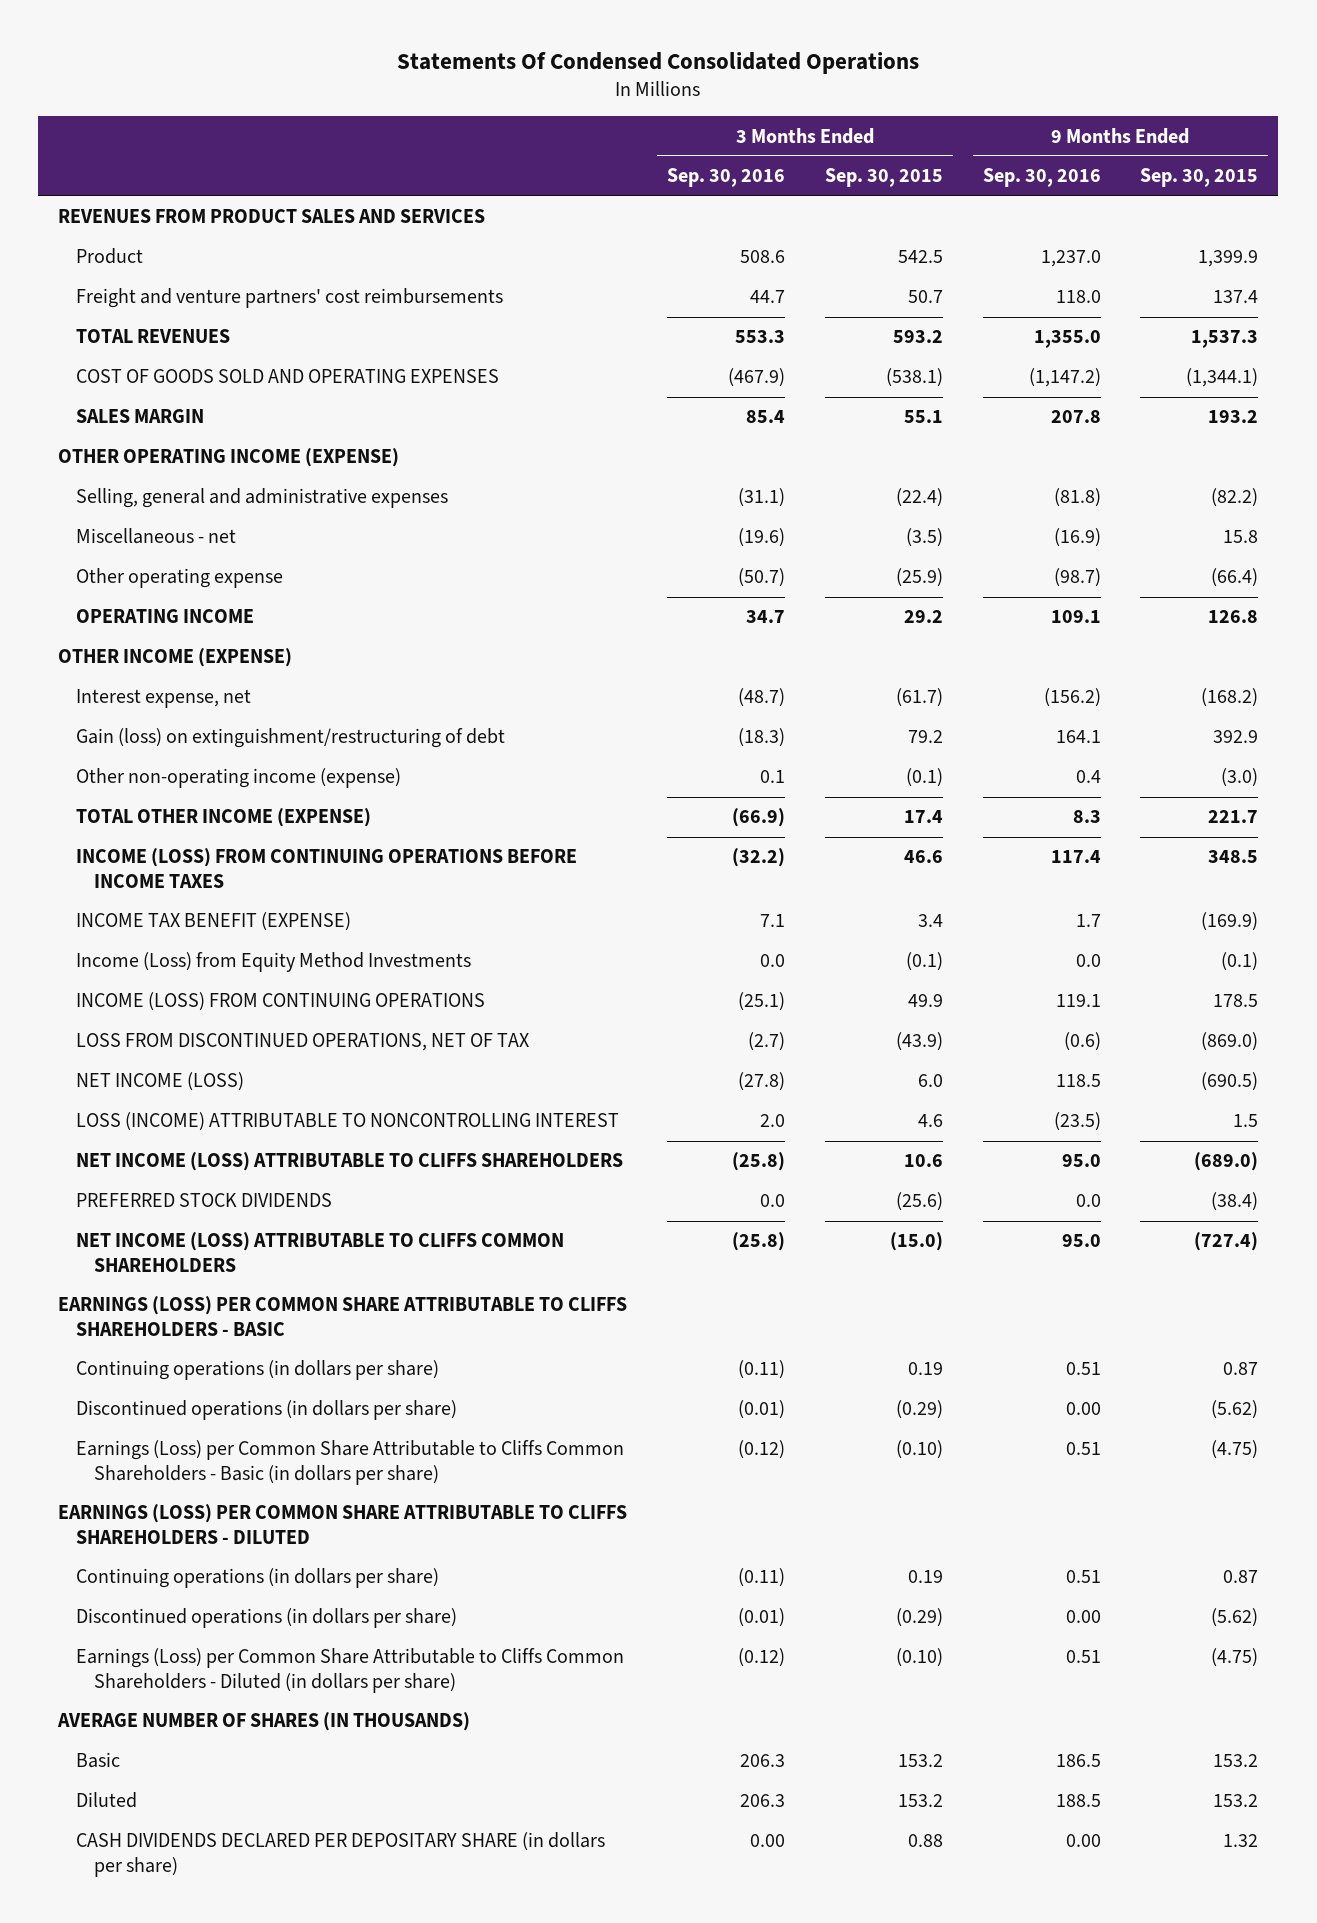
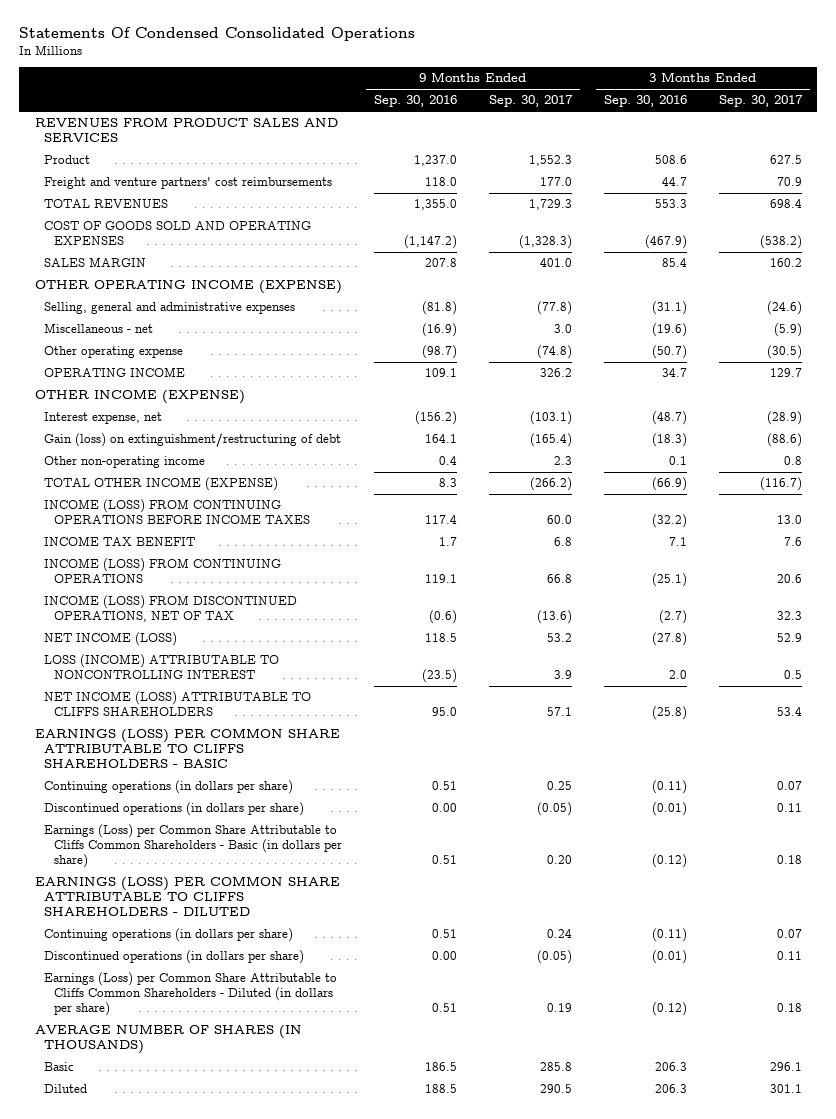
[824,168,943,188] Sep. 30, 2015 -> none
[1140,168,1259,188] Sep. 30, 2015 -> none
none -> [488,95,573,108] Sep. 30, 2017
none -> [718,95,803,108] Sep. 30, 2017
[76,768,402,789] Other non-operating income (expense) -> [44,456,206,469] Other non-operating income
[76,952,472,973] Income (Loss) from Equity Method Investments -> none
[76,912,352,932] INCOME TAX BENEFIT (EXPENSE) -> [44,536,196,547] INCOME TAX BENEFIT
[76,1033,530,1052] LOSS FROM DISCONTINUED OPERATIONS, NET OF TAX -> [44,595,298,623] INCOME (LOSS) FROM DISCONTINUED OPERATIONS, NET OF TAX
[76,1193,333,1208] PREFERRED STOCK DIVIDENDS -> none
[76,1232,565,1273] NET INCOME (LOSS) ATTRIBUTABLE TO CLIFFS COMMON SHAREHOLDERS -> none
[76,1832,606,1878] CASH DIVIDENDS DECLARED PER DEPOSITARY SHARE (in dollars per share) -> none

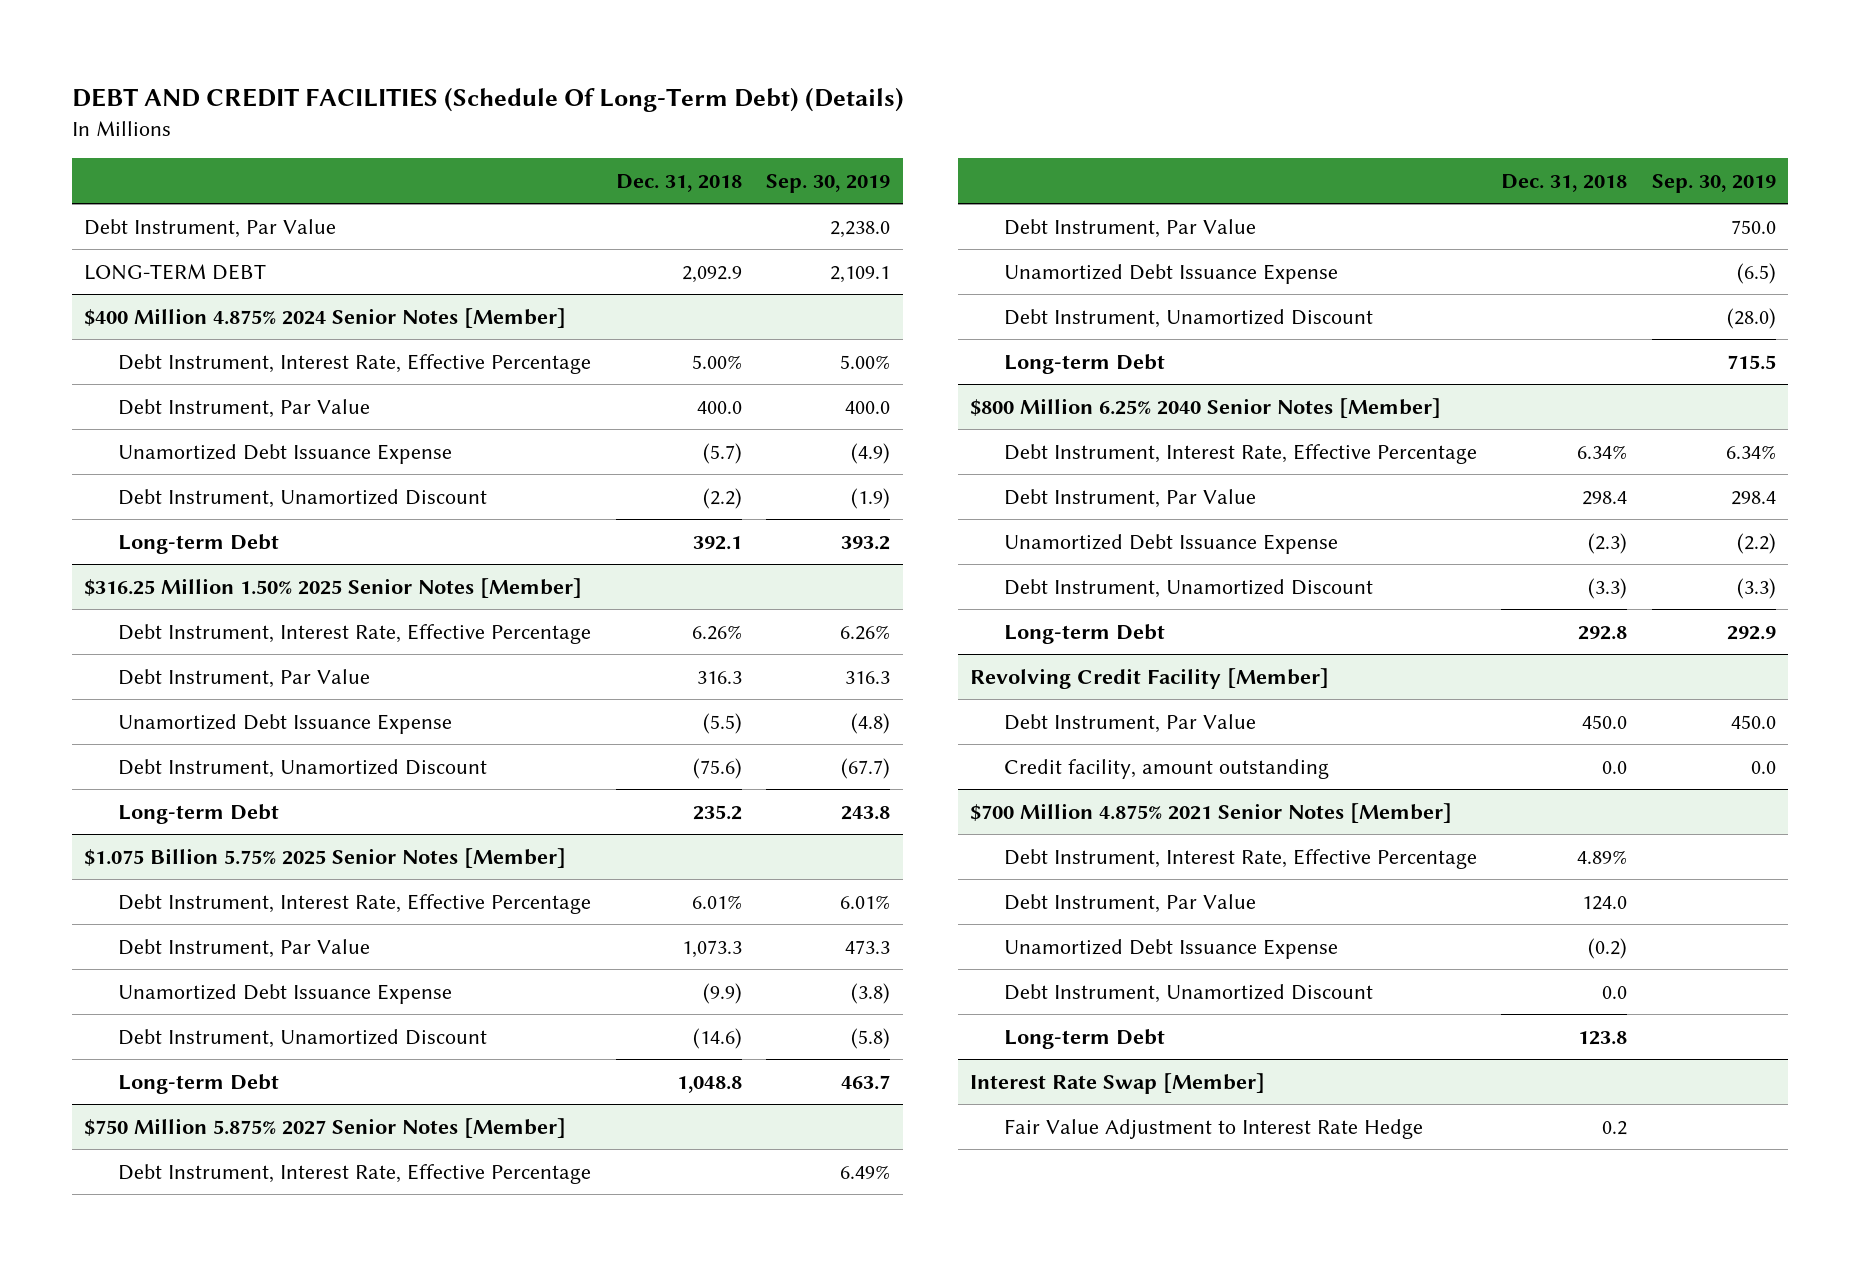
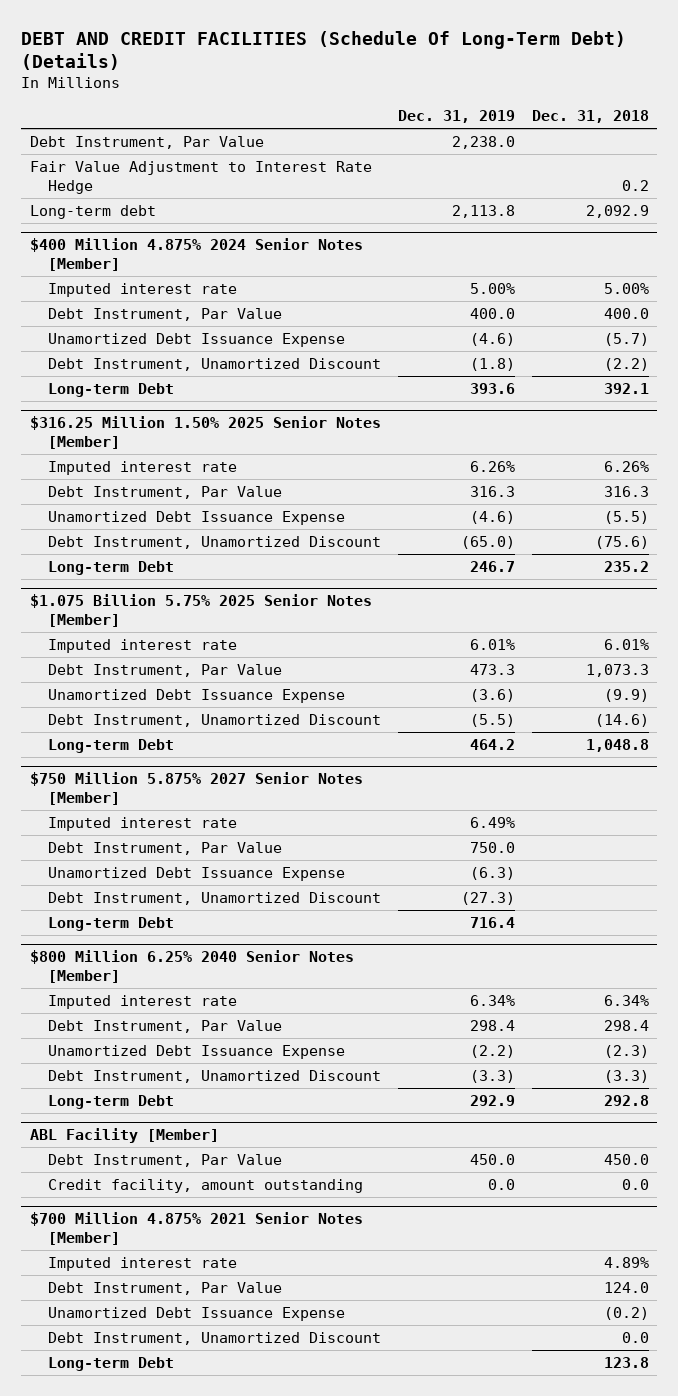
[766,173,891,193] Sep. 30, 2019 -> none
none -> [397,110,515,124] Dec. 31, 2019
none -> [29,160,372,194] Fair Value Adjustment to Interest Rate Hedge
[84,263,267,280] LONG-TERM DEBT -> [29,204,156,219] Long-term debt
[118,353,592,374] Debt Instrument, Interest Rate, Effective Percentage -> [47,282,237,297] Imputed interest rate
[118,623,592,644] Debt Instrument, Interest Rate, Effective Percentage -> [47,460,237,475] Imputed interest rate
[118,893,592,914] Debt Instrument, Interest Rate, Effective Percentage -> [47,638,237,653] Imputed interest rate
[118,1163,592,1184] Debt Instrument, Interest Rate, Effective Percentage -> [47,816,237,831] Imputed interest rate
[1003,443,1477,464] Debt Instrument, Interest Rate, Effective Percentage -> [47,994,237,1009] Imputed interest rate
[969,667,1329,689] Revolving Credit Facility [Member] -> [29,1128,219,1144] ABL Facility [Member]
[1003,848,1477,869] Debt Instrument, Interest Rate, Effective Percentage -> [47,1256,237,1271] Imputed interest rate
[969,1072,1265,1094] Interest Rate Swap [Member] -> none
[1003,1118,1423,1139] Fair Value Adjustment to Interest Rate Hedge -> none

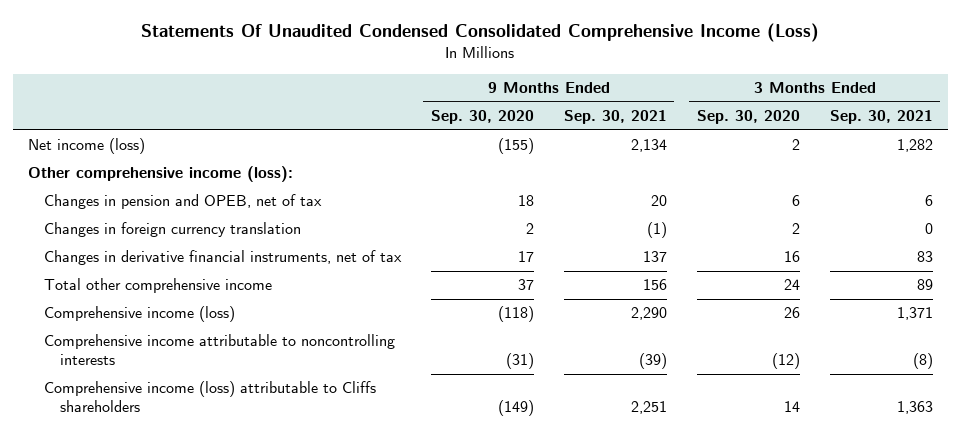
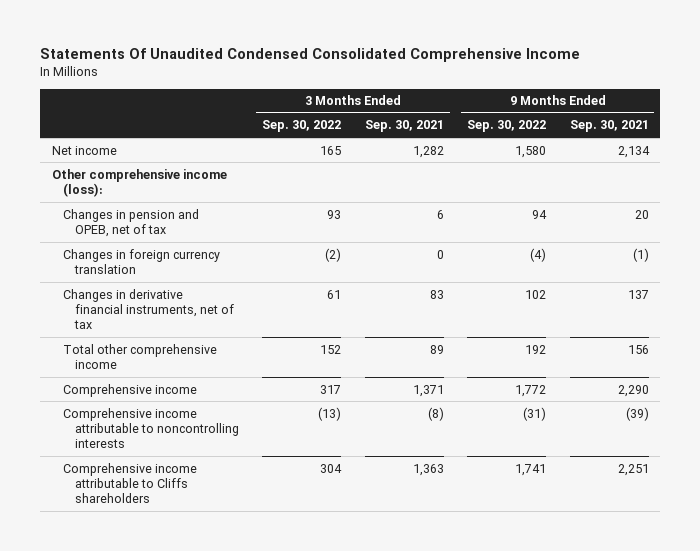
[141,23,820,43] Statements Of Unaudited Condensed Consolidated Comprehensive Income (Loss) -> [39,48,580,63] Statements Of Unaudited Condensed Consolidated Comprehensive Income
[430,110,534,125] Sep. 30, 2020 -> none
[696,110,800,125] Sep. 30, 2020 -> none
none -> [262,120,342,133] Sep. 30, 2022
none -> [467,120,547,133] Sep. 30, 2022
[27,138,145,155] Net income (loss) -> [51,145,117,155] Net income
[43,306,235,323] Comprehensive income (loss) -> [63,383,198,397] Comprehensive income
[43,381,376,413] Comprehensive income (loss) attributable to Cliffs shareholders -> [63,462,198,503] Comprehensive income attributable to Cliffs shareholders

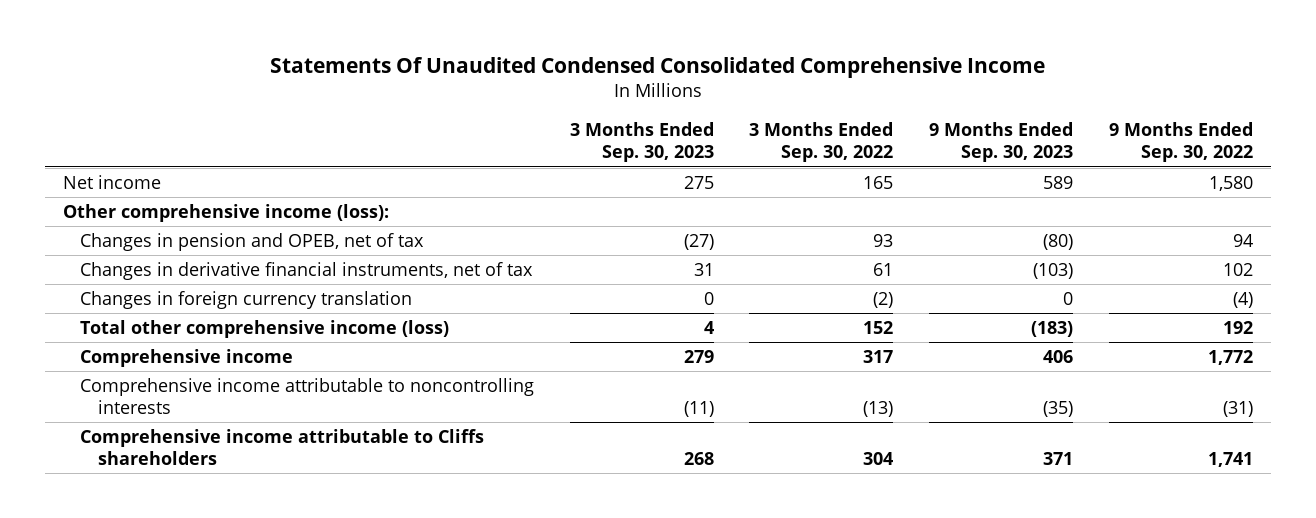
[364,120,444,133] Sep. 30, 2021 -> none
[569,120,649,133] Sep. 30, 2021 -> none
none -> [569,121,714,163] 3 Months Ended Sep. 30, 2023
none -> [929,121,1074,163] 9 Months Ended Sep. 30, 2023
[63,248,221,274] Changes in foreign currency translation -> [80,290,413,309] Changes in foreign currency translation
[63,343,218,369] Total other comprehensive income -> [80,319,450,338] Total other comprehensive income (loss)

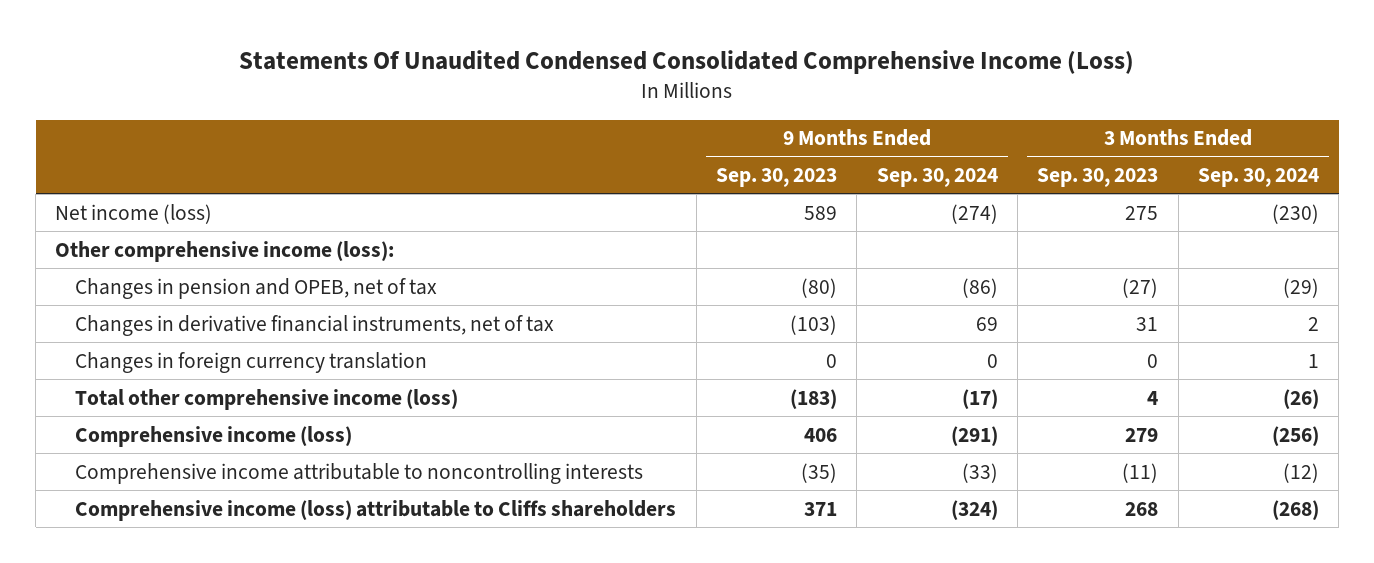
[269,56,1045,78] Statements Of Unaudited Condensed Consolidated Comprehensive Income -> [239,49,1135,74] Statements Of Unaudited Condensed Consolidated Comprehensive Income (Loss)
[749,121,894,163] 3 Months Ended Sep. 30, 2022 -> none
[1108,121,1253,163] 9 Months Ended Sep. 30, 2022 -> none
none -> [876,167,998,187] Sep. 30, 2024
none -> [1198,167,1320,187] Sep. 30, 2024
[62,174,161,189] Net income -> [55,203,213,224] Net income (loss)
[80,348,294,367] Comprehensive income -> [75,425,353,447] Comprehensive income (loss)
[80,428,485,466] Comprehensive income attributable to Cliffs shareholders -> [75,499,677,521] Comprehensive income (loss) attributable to Cliffs shareholders

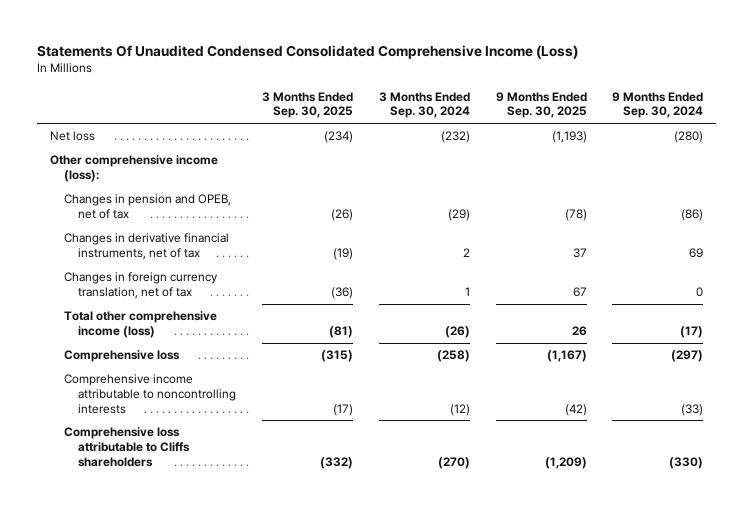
[715,167,837,187] Sep. 30, 2023 -> none
[1037,167,1159,187] Sep. 30, 2023 -> none
none -> [262,91,354,119] 3 Months Ended Sep. 30, 2025
none -> [495,91,587,119] 9 Months Ended Sep. 30, 2025
[55,203,213,224] Net income (loss) -> [49,131,95,142] Net loss
[950,203,998,224] (274) -> [674,131,704,144] (280)
[1272,203,1320,224] (230) -> [440,131,470,144] (232)
[75,351,428,373] Changes in foreign currency translation -> [64,272,219,300] Changes in foreign currency translation, net of tax
[75,425,353,447] Comprehensive income (loss) -> [64,350,181,363] Comprehensive loss
[950,425,998,446] (291) -> [671,350,704,363] (297)
[1272,425,1320,446] (256) -> [436,350,470,363] (258)
[75,499,677,521] Comprehensive income (loss) attributable to Cliffs shareholders -> [64,427,191,467] Comprehensive loss attributable to Cliffs shareholders
[950,499,998,520] (324) -> [669,456,704,469] (330)
[1272,499,1320,520] (268) -> [437,456,470,469] (270)

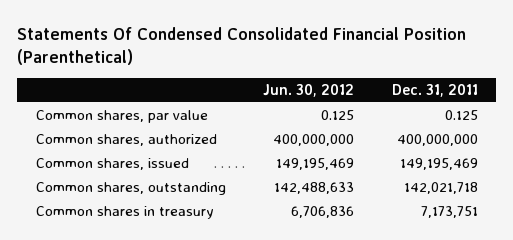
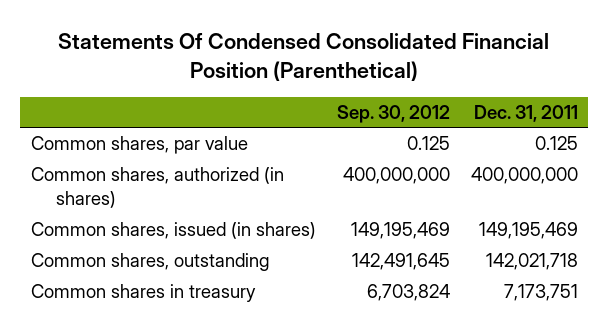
[263,83,355,97] Jun. 30, 2012 -> none
none -> [336,104,450,123] Sep. 30, 2012
[35,133,217,146] Common shares, authorized -> [30,167,284,209] Common shares, authorized (in shares)
[35,157,189,170] Common shares, issued -> [30,222,316,240] Common shares, issued (in shares)

